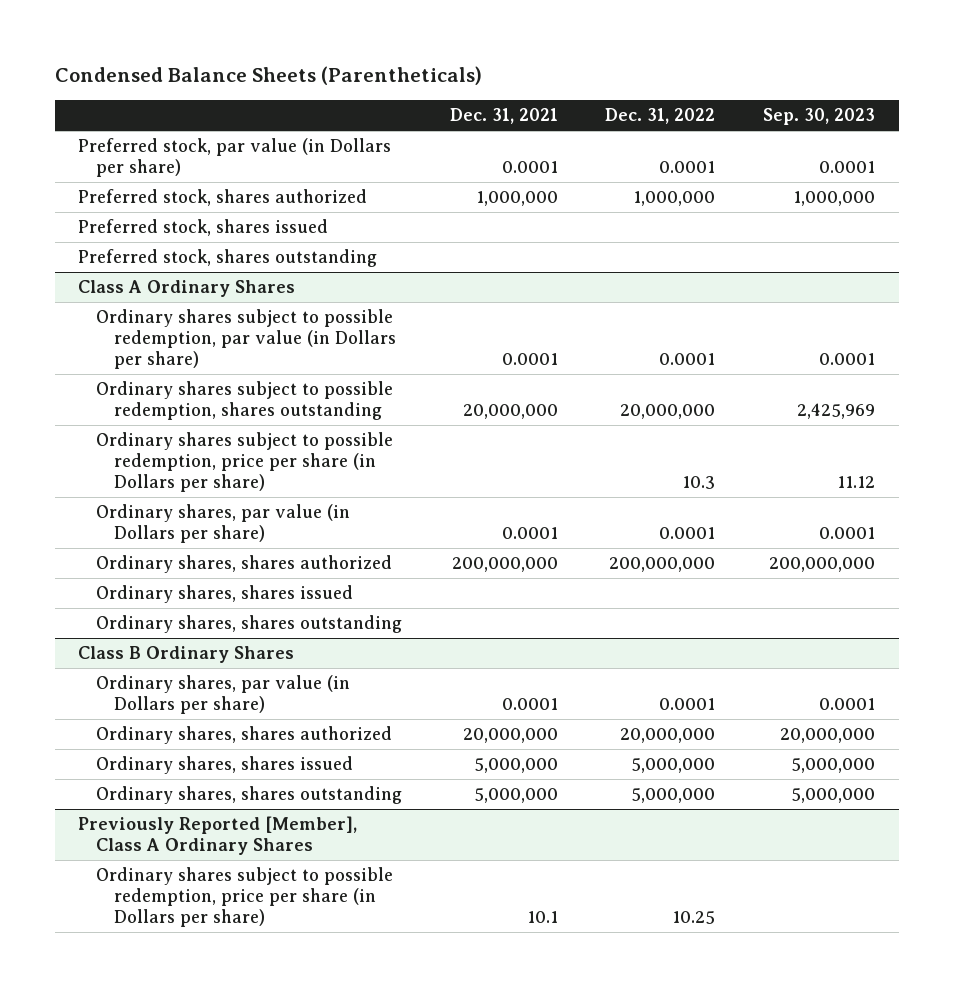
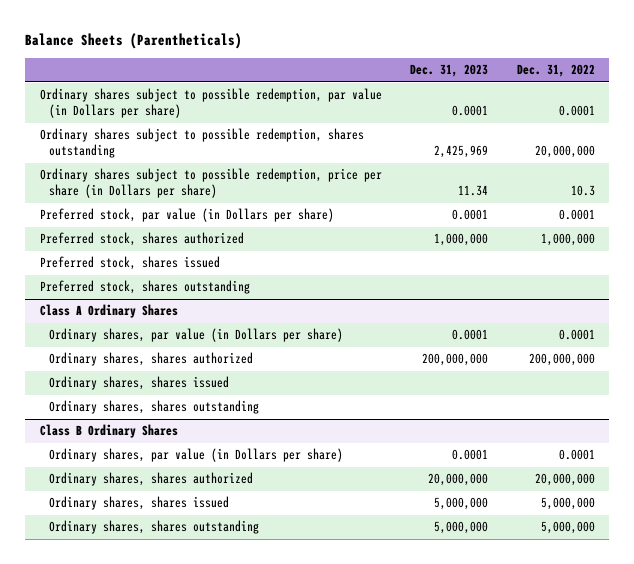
[54,66,482,86] Condensed Balance Sheets (Parentheticals) -> [25,33,243,50] Balance Sheets (Parentheticals)
[449,108,558,125] Dec. 31, 2021 -> none
[762,108,875,126] Sep. 30, 2023 -> none
none -> [410,64,489,78] Dec. 31, 2023
none -> [39,88,382,119] Ordinary shares subject to possible redemption, par value (in Dollars per share)
none -> [39,128,364,159] Ordinary shares subject to possible redemption, shares outstanding
none -> [39,168,382,199] Ordinary shares subject to possible redemption, price per share (in Dollars per share)
[96,309,397,370] Ordinary shares subject to possible redemption, par value (in Dollars per share) -> none
[96,381,394,421] Ordinary shares subject to possible redemption, shares outstanding -> none
[96,432,394,493] Ordinary shares subject to possible redemption, price per share (in Dollars per share) -> none
[78,816,358,856] Previously Reported [Member], Class A Ordinary Shares -> none
[96,867,394,928] Ordinary shares subject to possible redemption, price per share (in Dollars per share) -> none

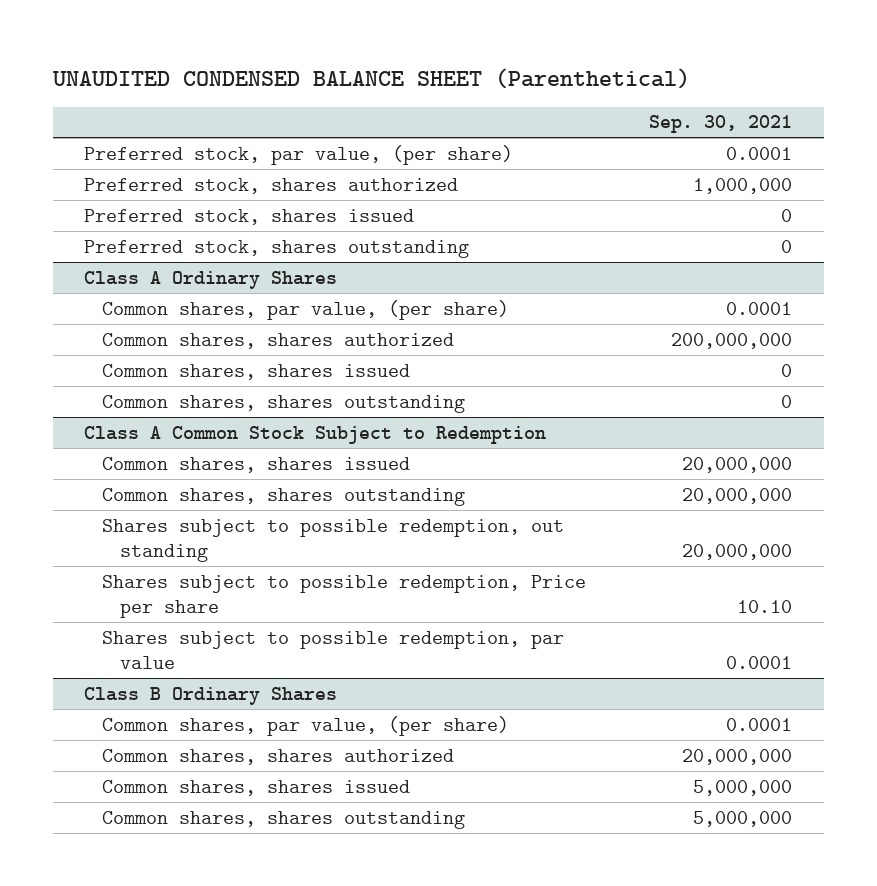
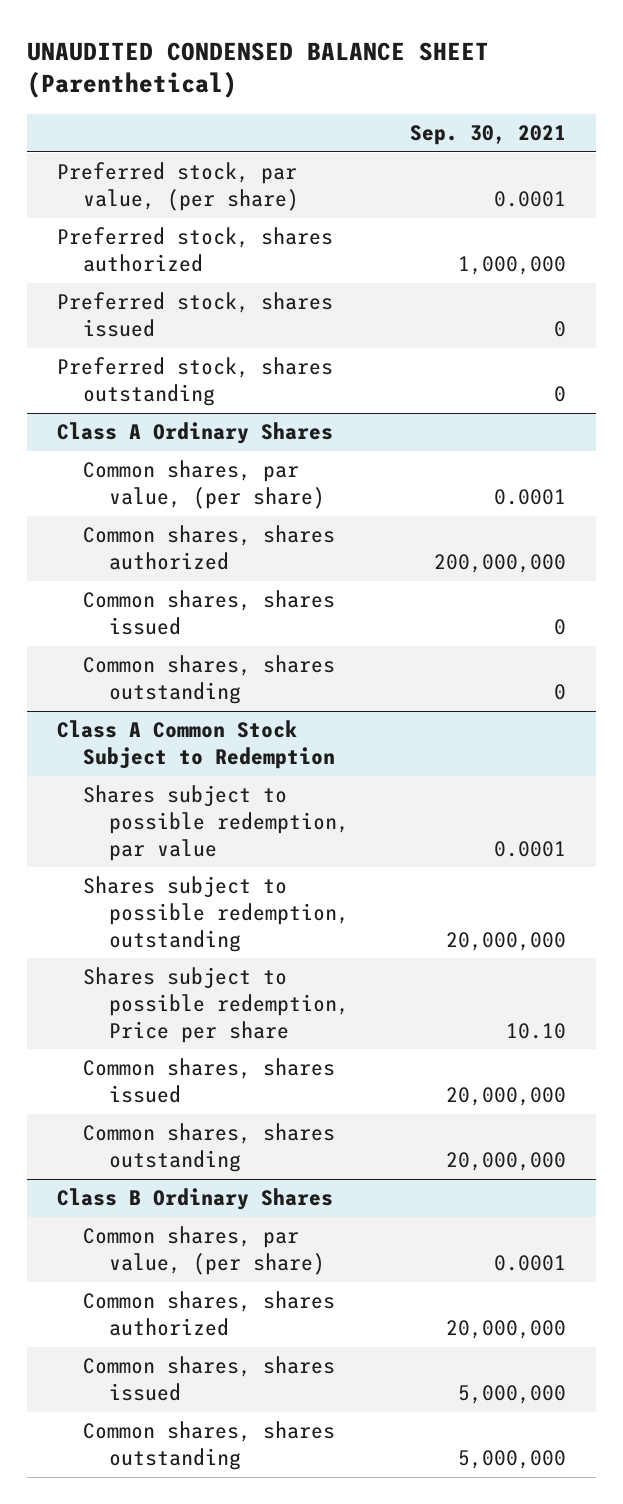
[102,630,565,669] Shares subject to possible redemption, par value -> [83,785,350,861] Shares subject to possible redemption, par value
none -> [83,876,350,952] Shares subject to possible redemption, outstanding
[102,574,587,618] Shares subject to possible redemption, Price per share -> [83,967,350,1043] Shares subject to possible redemption, Price per share
[102,518,565,562] Shares subject to possible redemption, out standing -> none

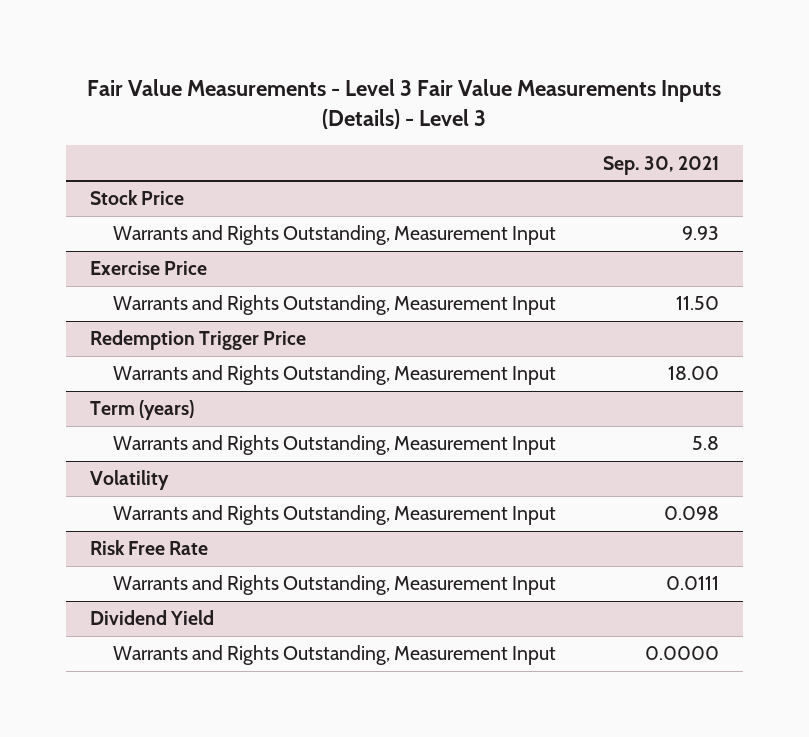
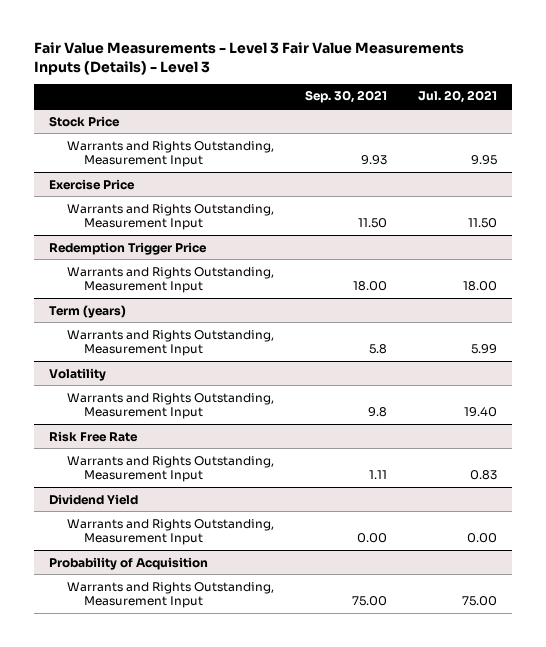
none -> [417,90,497,104] Jul. 20, 2021
[664,506,720,521] 0.098 -> [367,407,387,418] 9.8
[666,576,720,591] 0.0111 -> [368,470,387,480] 1.11
[645,646,720,661] 0.0000 -> [356,533,387,544] 0.00
none -> [49,556,209,570] Probability of Acquisition
none -> [66,581,274,609] Warrants and Rights Outstanding, Measurement Input

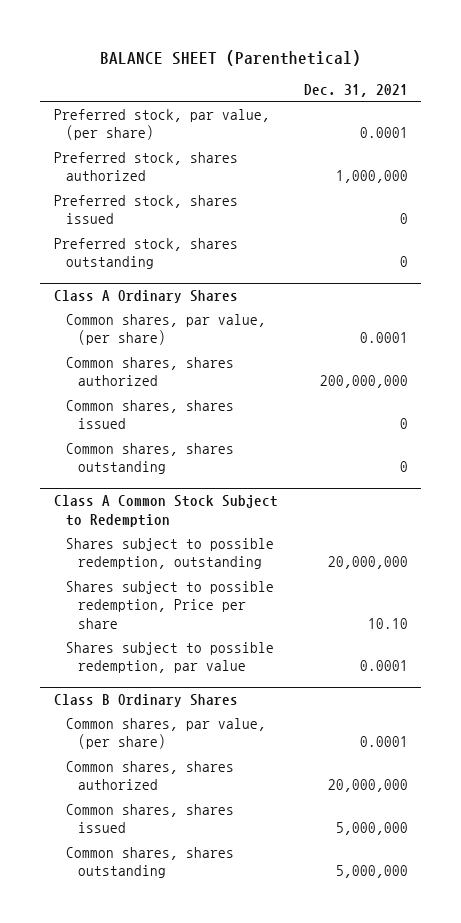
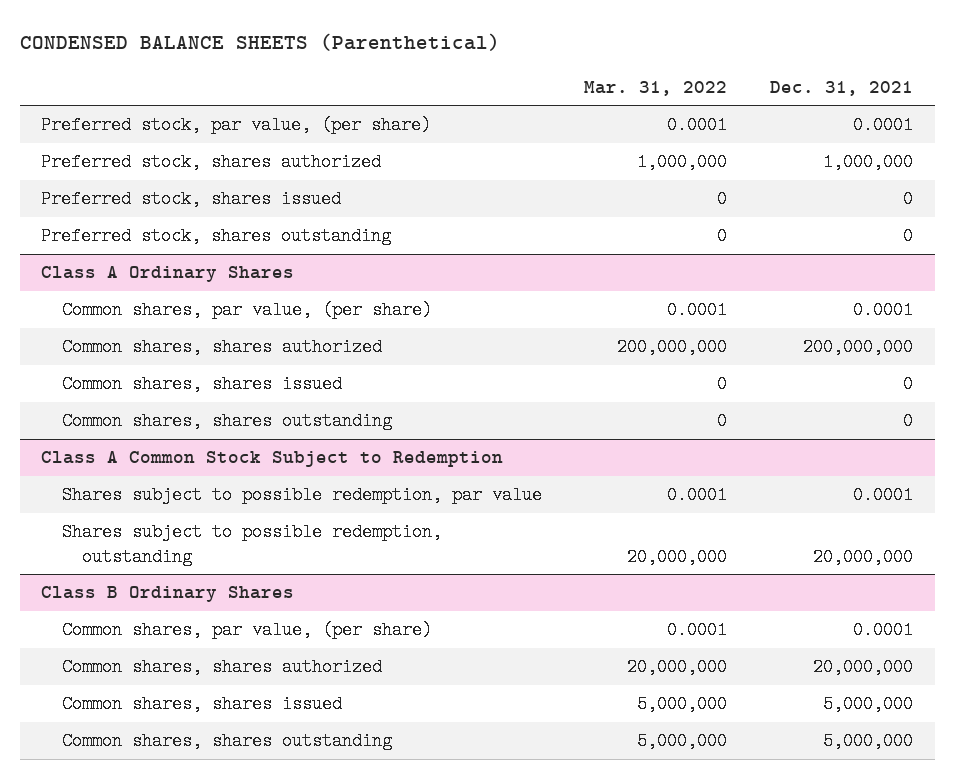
[99,49,361,66] BALANCE SHEET (Parenthetical) -> [19,33,500,52] CONDENSED BALANCE SHEETS (Parenthetical)
none -> [584,80,728,96] Mar. 31, 2022
[65,580,274,629] Shares subject to possible redemption, Price per share -> none
[65,537,274,570] Shares subject to possible redemption, outstanding -> [61,523,442,566] Shares subject to possible redemption, outstanding

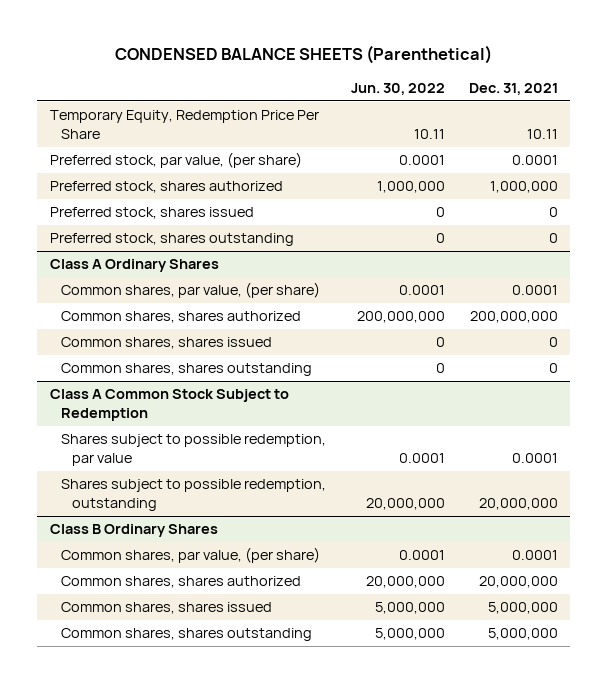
[584,80,728,96] Mar. 31, 2022 -> none
none -> [350,82,445,95] Jun. 30, 2022
none -> [49,110,319,139] Temporary Equity, Redemption Price Per Share

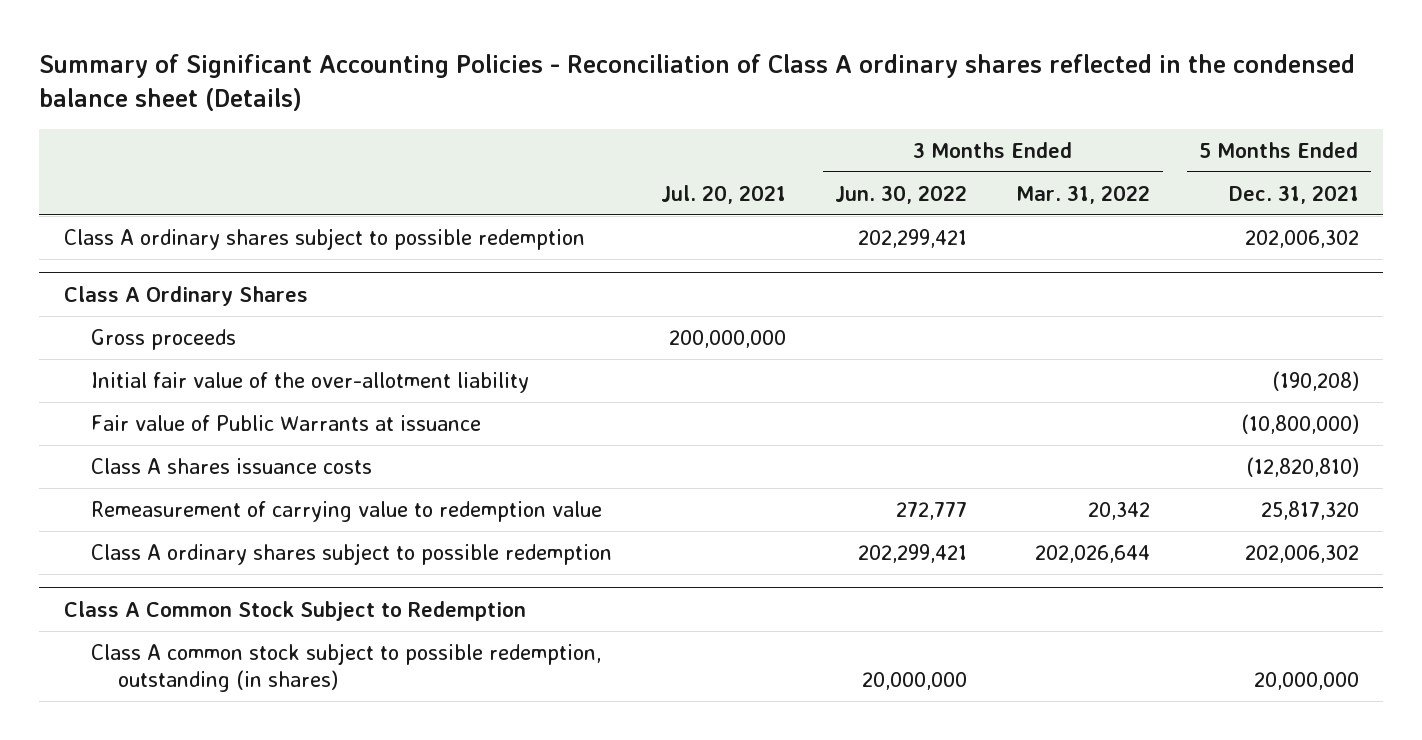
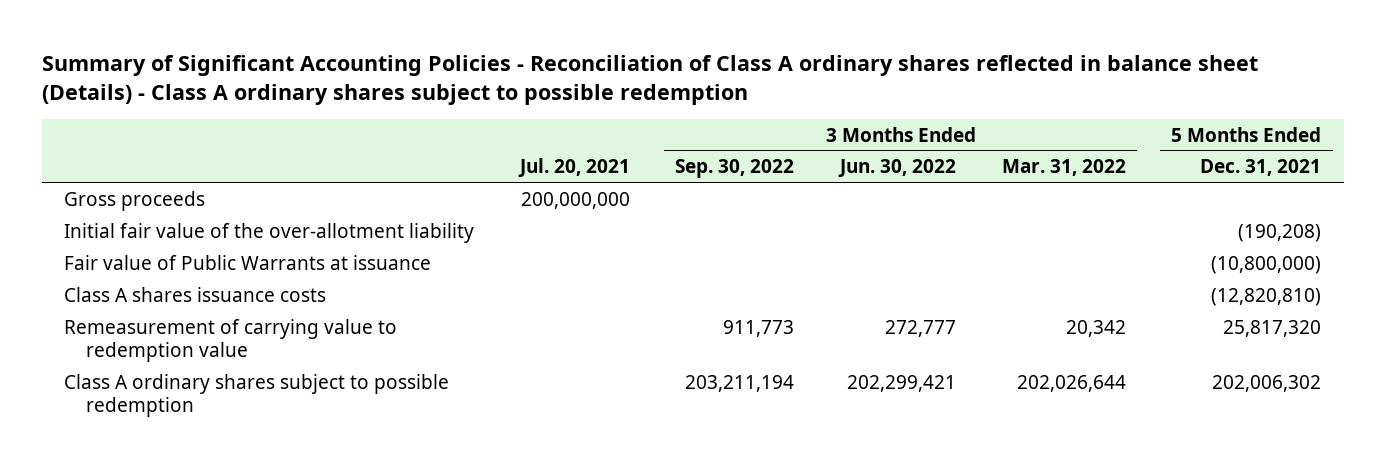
[39,54,1356,112] Summary of Significant Accounting Policies - Reconciliation of Class A ordinary shares reflected in the condensed balance sheet (Details) -> [41,54,1258,106] Summary of Significant Accounting Policies - Reconciliation of Class A ordinary shares reflected in balance sheet (Details) - Class A ordinary shares subject to possible redemption
none -> [675,159,795,179] Sep. 30, 2022
[63,227,585,250] Class A ordinary shares subject to possible redemption -> none
[63,285,308,306] Class A Ordinary Shares -> none
[63,600,526,621] Class A Common Stock Subject to Redemption -> none
[91,642,602,693] Class A common stock subject to possible redemption, outstanding (in shares) -> none

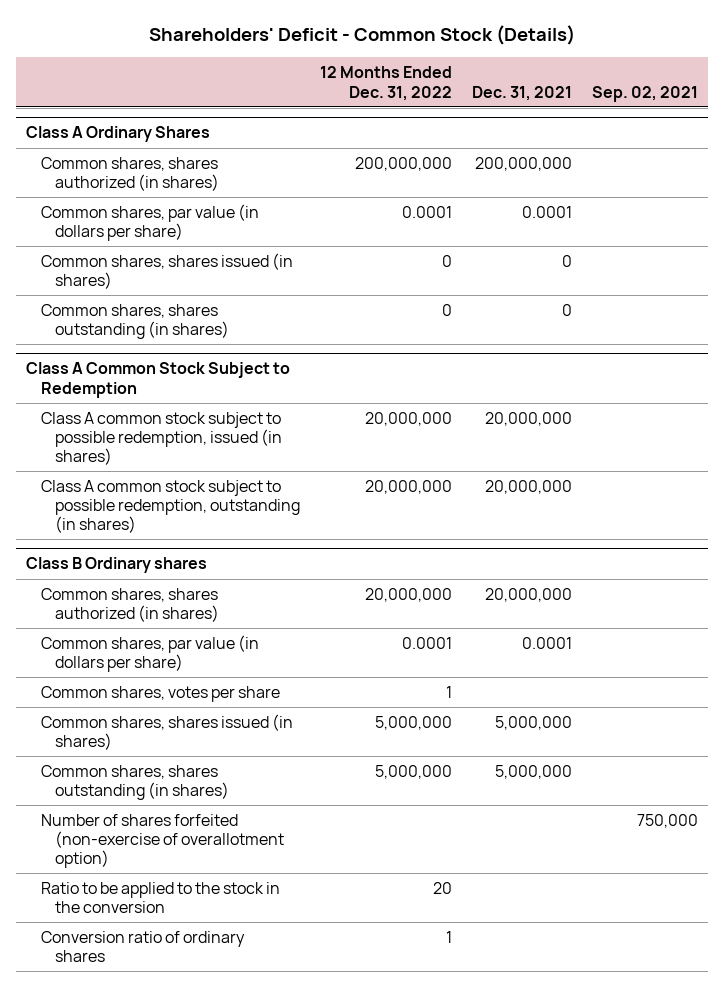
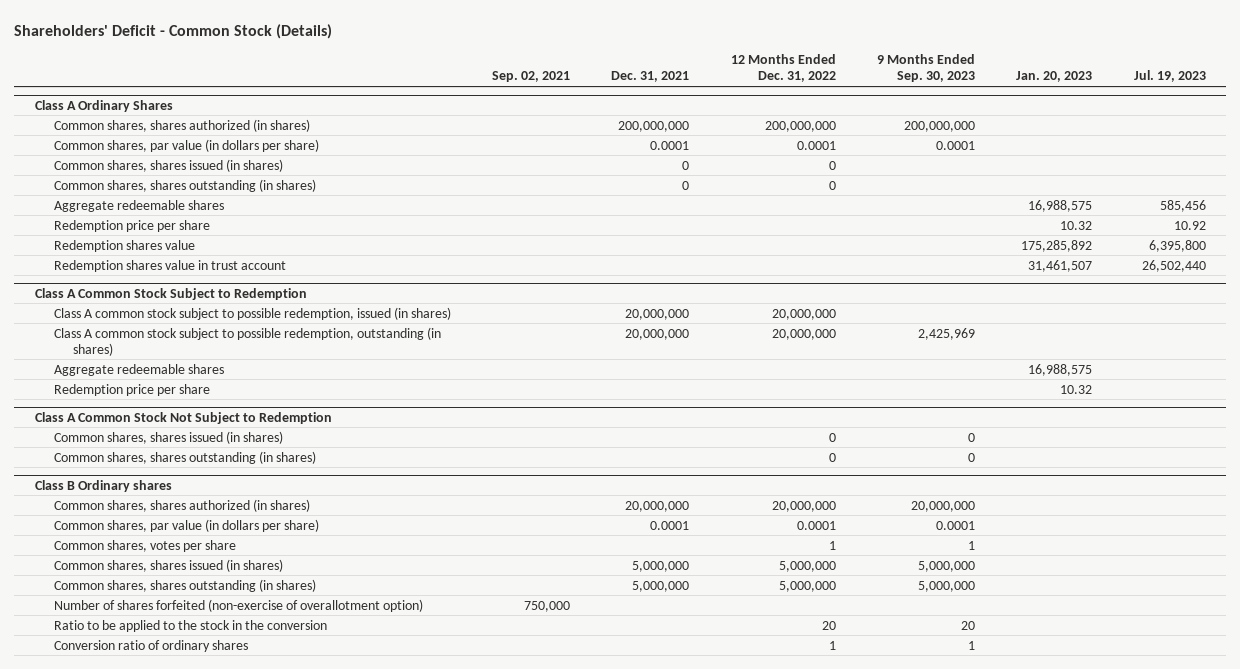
none -> [876,54,975,83] 9 Months Ended Sep. 30, 2023
none -> [1016,71,1093,83] Jan. 20, 2023
none -> [1133,70,1206,83] Jul. 19, 2023
none -> [53,199,224,212] Aggregate redeemable shares
none -> [53,219,210,232] Redemption price per share
none -> [53,239,195,252] Redemption shares value
none -> [53,259,286,272] Redemption shares value in trust account
none -> [53,363,224,376] Aggregate redeemable shares
none -> [53,383,210,396] Redemption price per share
none -> [34,411,332,424] Class A Common Stock Not Subject to Redemption
none -> [53,430,283,444] Common shares, shares issued (in shares)
none -> [53,450,316,464] Common shares, shares outstanding (in shares)

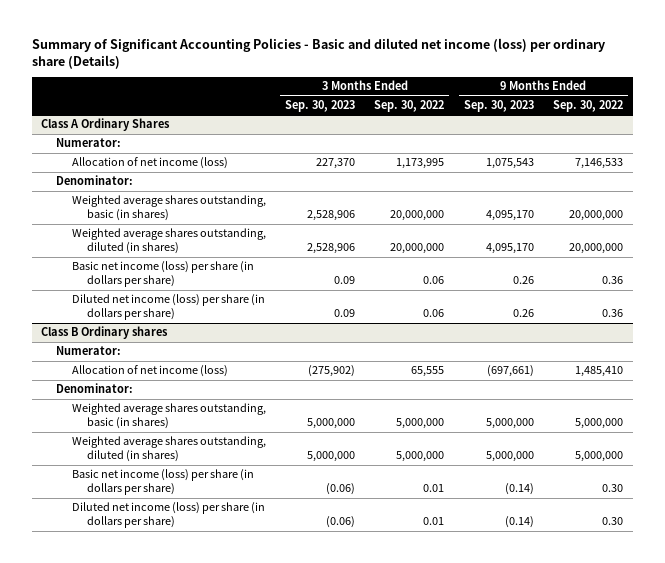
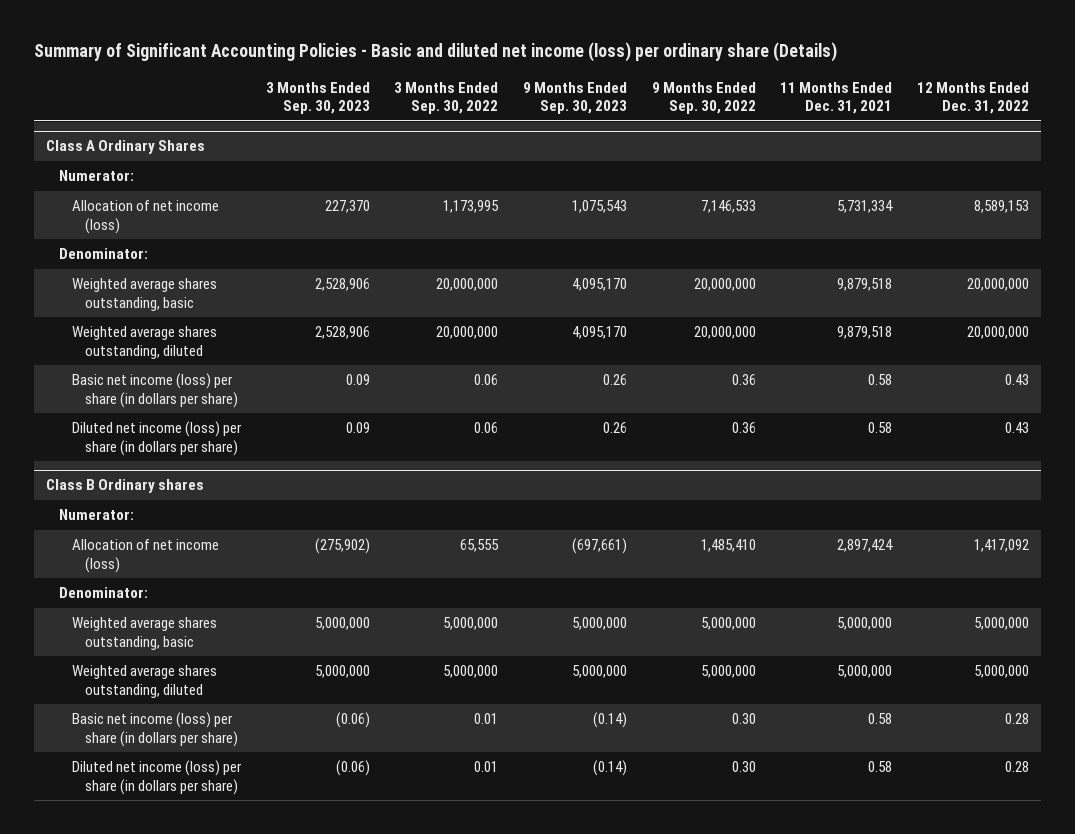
none -> [780,81,893,114] 11 Months Ended Dec. 31, 2021
none -> [916,81,1029,114] 12 Months Ended Dec. 31, 2022
[71,195,266,222] Weighted average shares outstanding, basic (in shares) -> [72,278,218,311] Weighted average shares outstanding, basic
[71,228,266,255] Weighted average shares outstanding, diluted (in shares) -> [72,326,218,359] Weighted average shares outstanding, diluted
[71,403,266,430] Weighted average shares outstanding, basic (in shares) -> [72,617,218,650] Weighted average shares outstanding, basic
[71,436,266,463] Weighted average shares outstanding, diluted (in shares) -> [72,665,218,698] Weighted average shares outstanding, diluted

